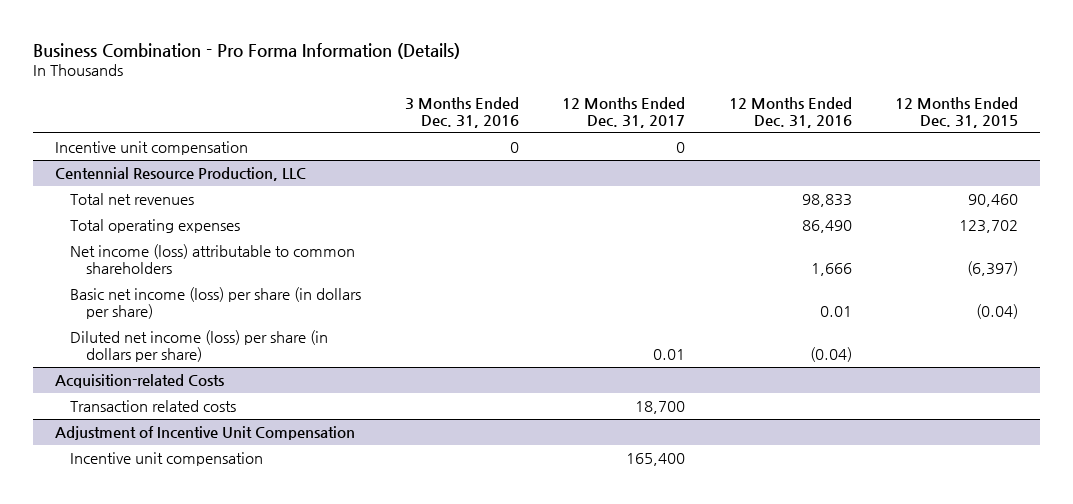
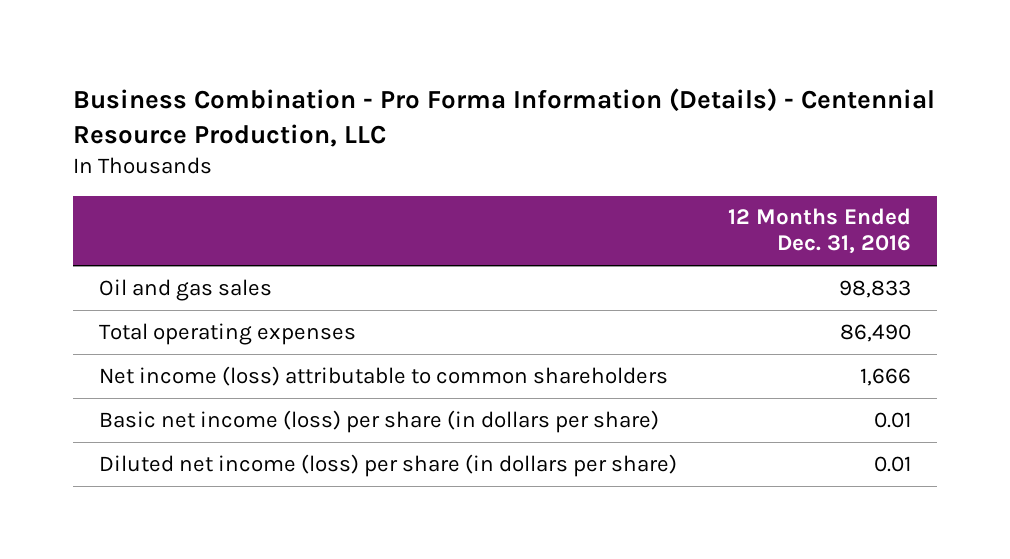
[32,42,460,59] Business Combination - Pro Forma Information (Details) -> [73,88,936,147] Business Combination - Pro Forma Information (Details) - Centennial Resource Production, LLC
[404,96,519,128] 3 Months Ended Dec. 31, 2016 -> none
[562,96,686,128] 12 Months Ended Dec. 31, 2017 -> none
[895,96,1019,128] 12 Months Ended Dec. 31, 2015 -> none
[54,141,248,156] Incentive unit compensation -> none
[54,167,306,182] Centennial Resource Production, LLC -> none
[70,193,195,206] Total net revenues -> [98,278,272,301] Oil and gas sales
[54,374,224,389] Acquisition-related Costs -> none
[70,400,237,413] Transaction related costs -> none
[54,426,355,441] Adjustment of Incentive Unit Compensation -> none
[70,452,264,467] Incentive unit compensation -> none
[809,347,852,363] (0.04) -> [874,455,912,472] 0.01

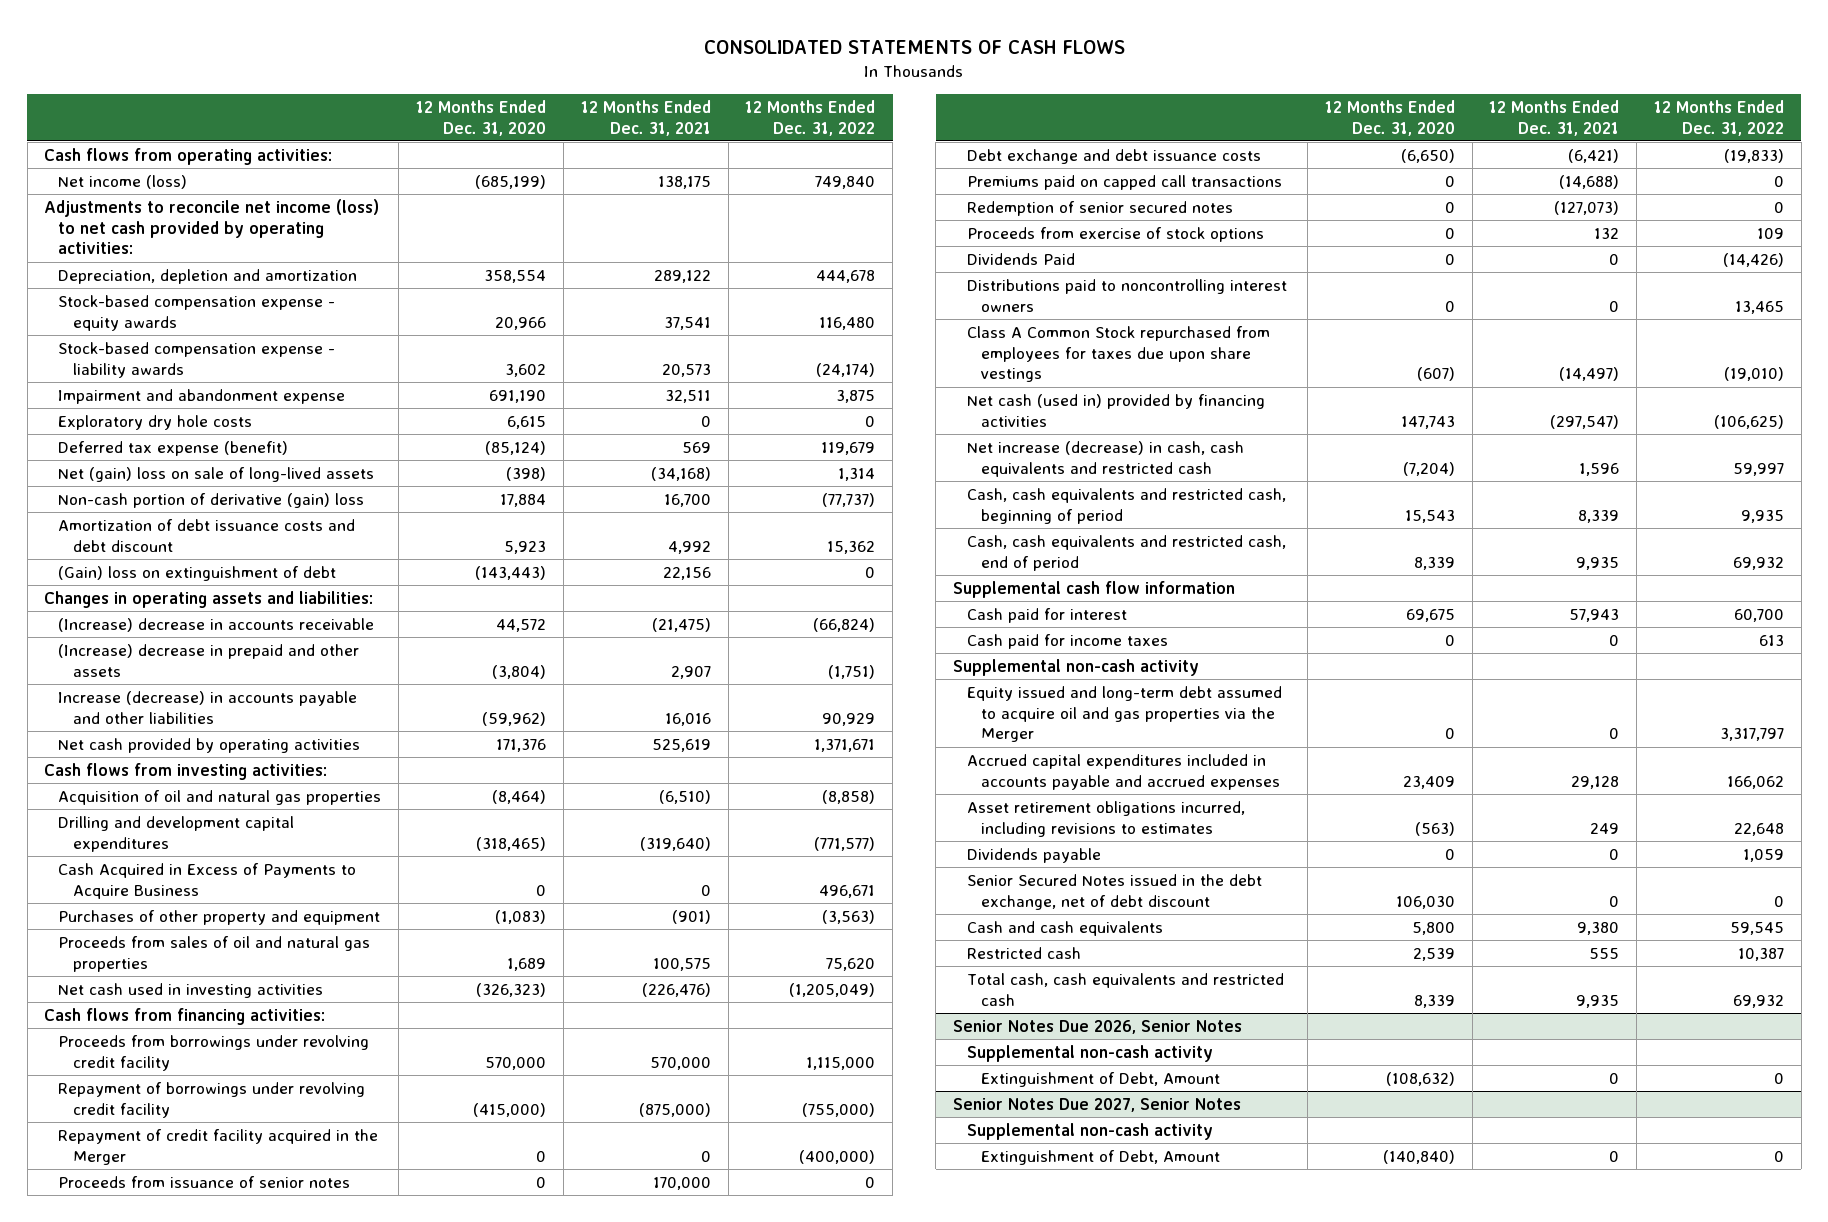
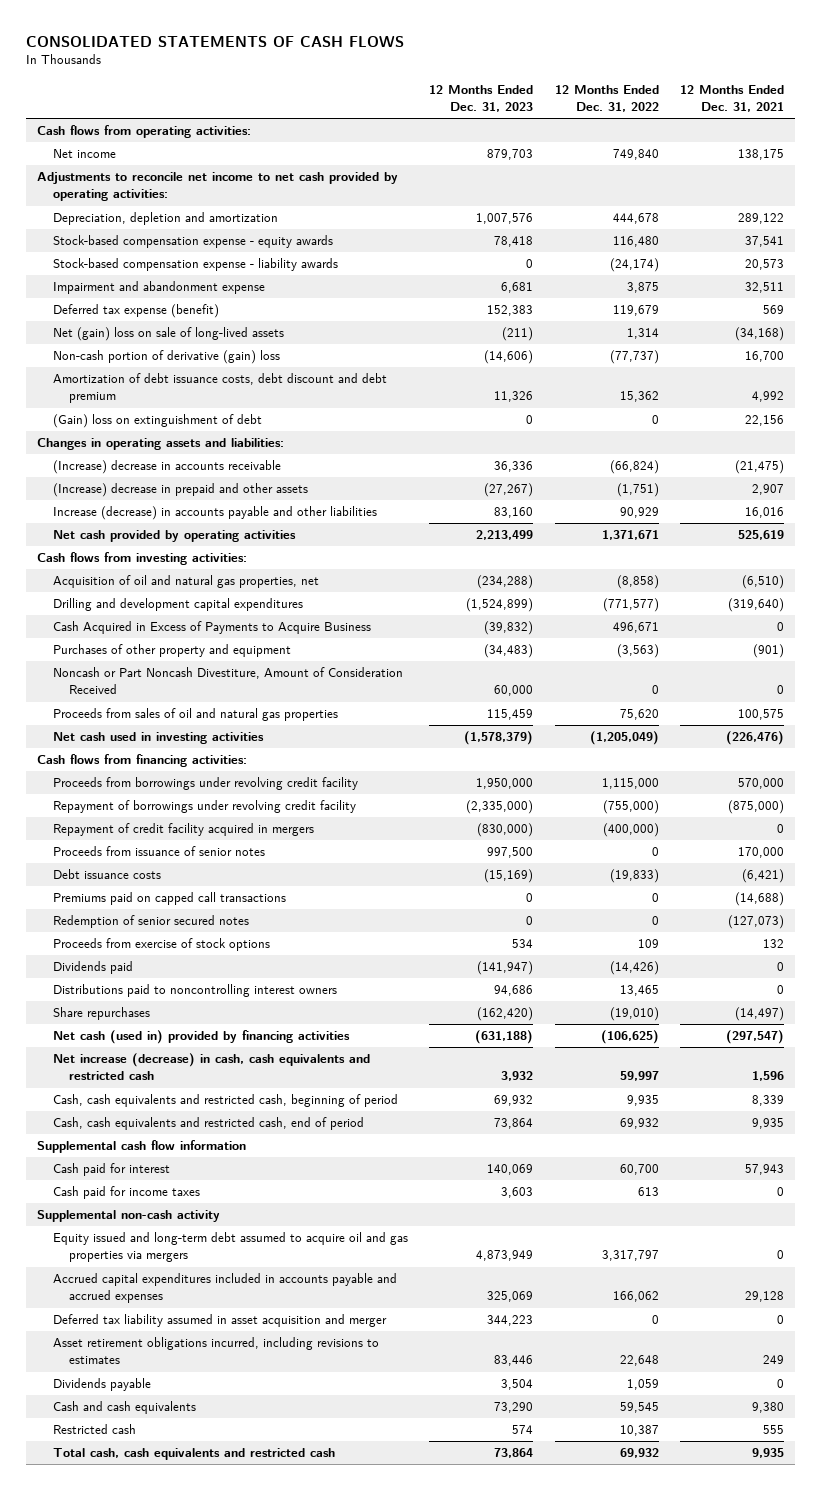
[416,99,547,136] 12 Months Ended Dec. 31, 2020 -> none
none -> [429,84,534,112] 12 Months Ended Dec. 31, 2023
[58,174,188,189] Net income (loss) -> [52,149,116,159] Net income
[44,198,380,255] Adjustments to reconcile net income (loss) to net cash provided by operating activities: -> [36,172,398,202] Adjustments to reconcile net income to net cash provided by operating activities:
[58,414,253,430] Exploratory dry hole costs -> none
[58,518,356,552] Amortization of debt issuance costs and debt discount -> [52,373,387,404] Amortization of debt issuance costs, debt discount and debt premium
[58,789,382,805] Acquisition of oil and natural gas properties -> [52,575,319,589] Acquisition of oil and natural gas properties, net
none -> [52,667,403,695] Noncash or Part Noncash Divestiture, Amount of Consideration Received
[58,1128,379,1165] Repayment of credit facility acquired in the Merger -> [52,823,314,837] Repayment of credit facility acquired in mergers
[967,148,1262,164] Debt exchange and debt issuance costs -> [52,869,161,880] Debt issuance costs
[967,252,1076,265] Dividends Paid -> [52,961,133,975] Dividends paid
[967,325,1271,383] Class A Common Stock repurchased from employees for taxes due upon share vestings -> [52,1007,150,1021] Share repurchases
[967,685,1283,743] Equity issued and long-term debt assumed to acquire oil and gas properties via the Merger -> [52,1232,408,1263] Equity issued and long-term debt assumed to acquire oil and gas properties via mergers
none -> [52,1314,387,1328] Deferred tax liability assumed in asset acquisition and merger
[967,873,1263,910] Senior Secured Notes issued in the debt exchange, net of debt discount -> none
[952,1019,1242,1034] Senior Notes Due 2026, Senior Notes -> none
[967,1044,1214,1062] Supplemental non-cash activity -> none
[981,1071,1221,1087] Extinguishment of Debt, Amount -> none
[952,1097,1241,1112] Senior Notes Due 2027, Senior Notes -> none
[967,1122,1214,1140] Supplemental non-cash activity -> none
[981,1149,1221,1165] Extinguishment of Debt, Amount -> none

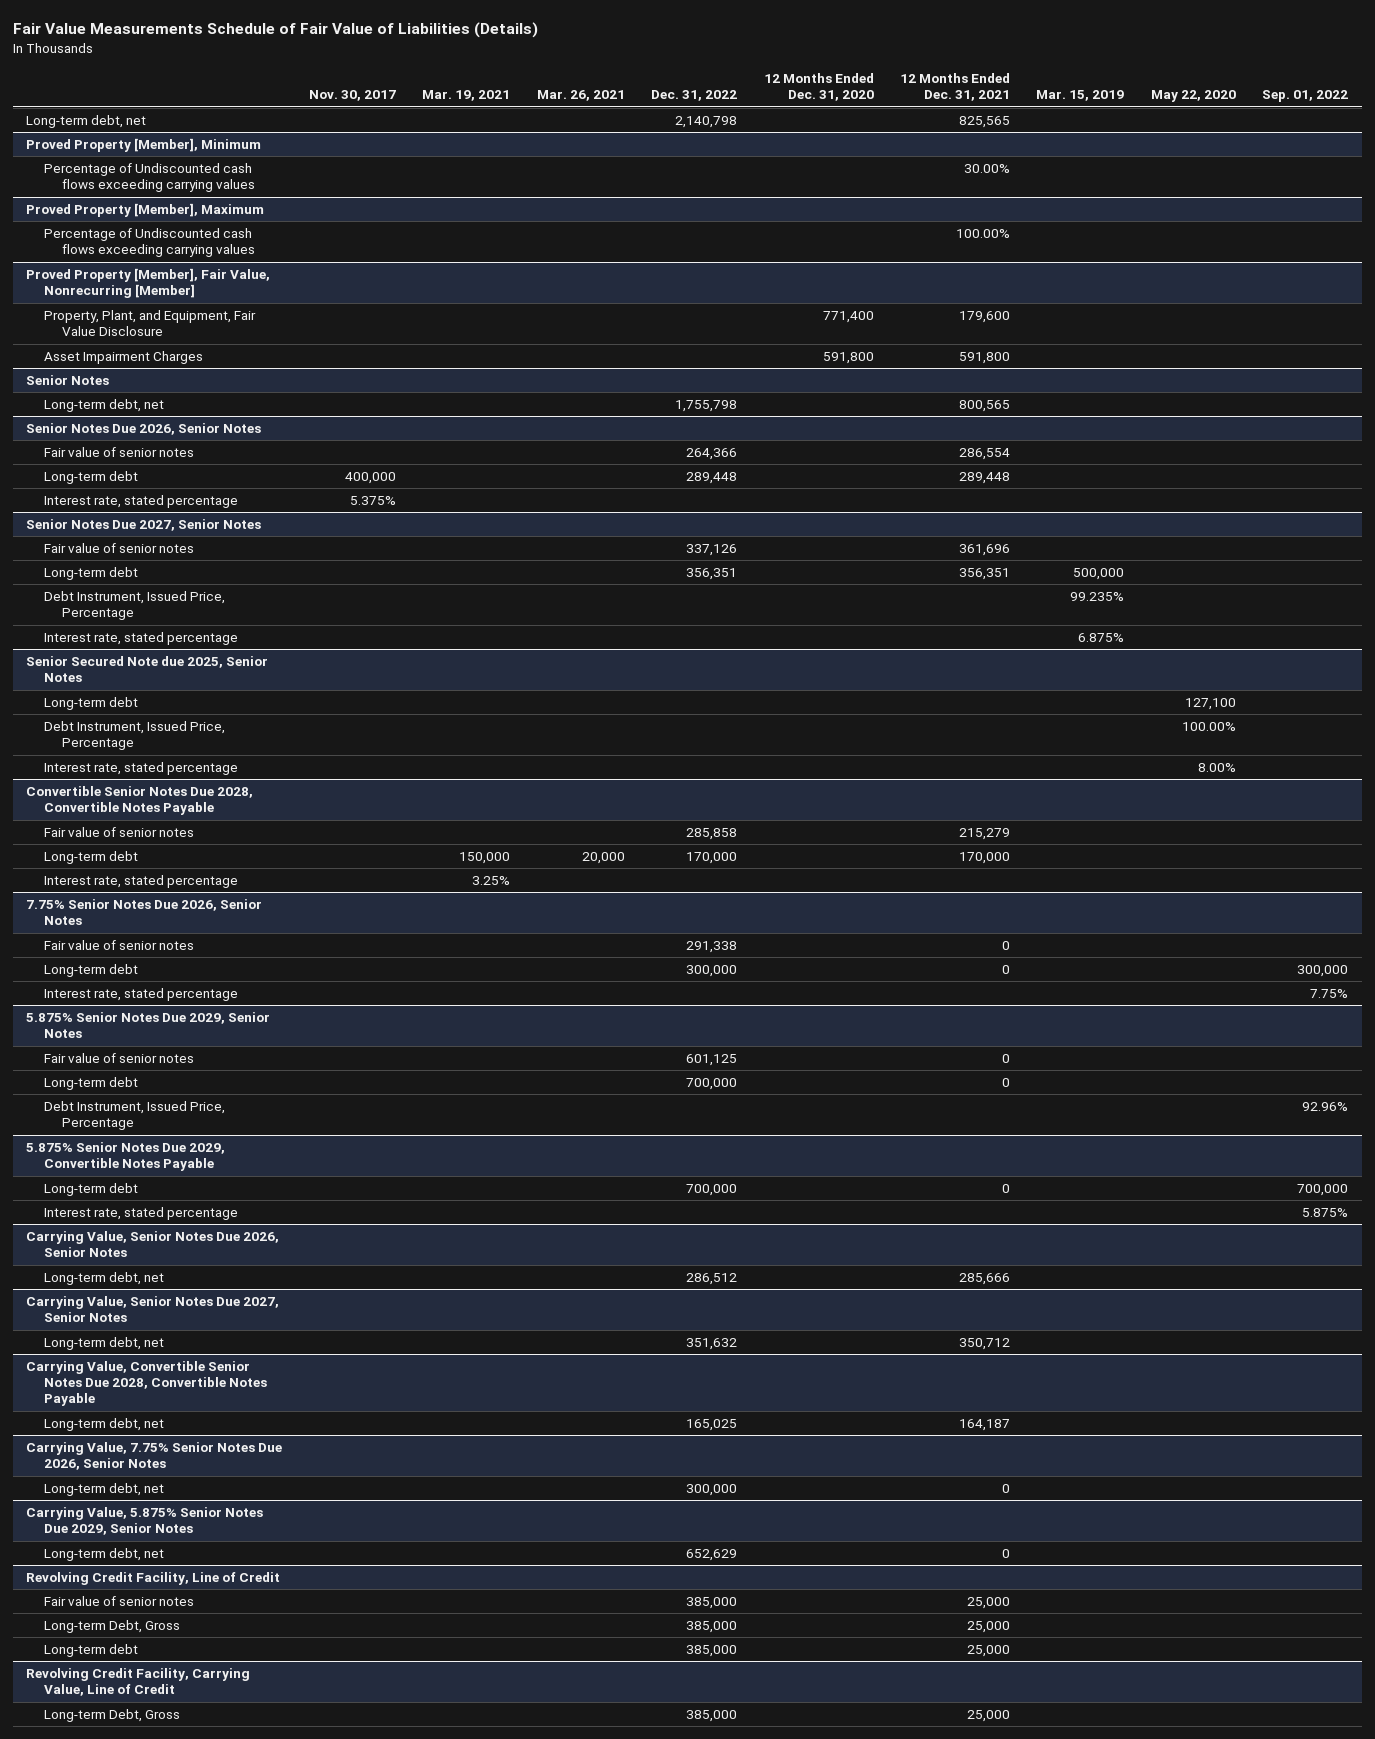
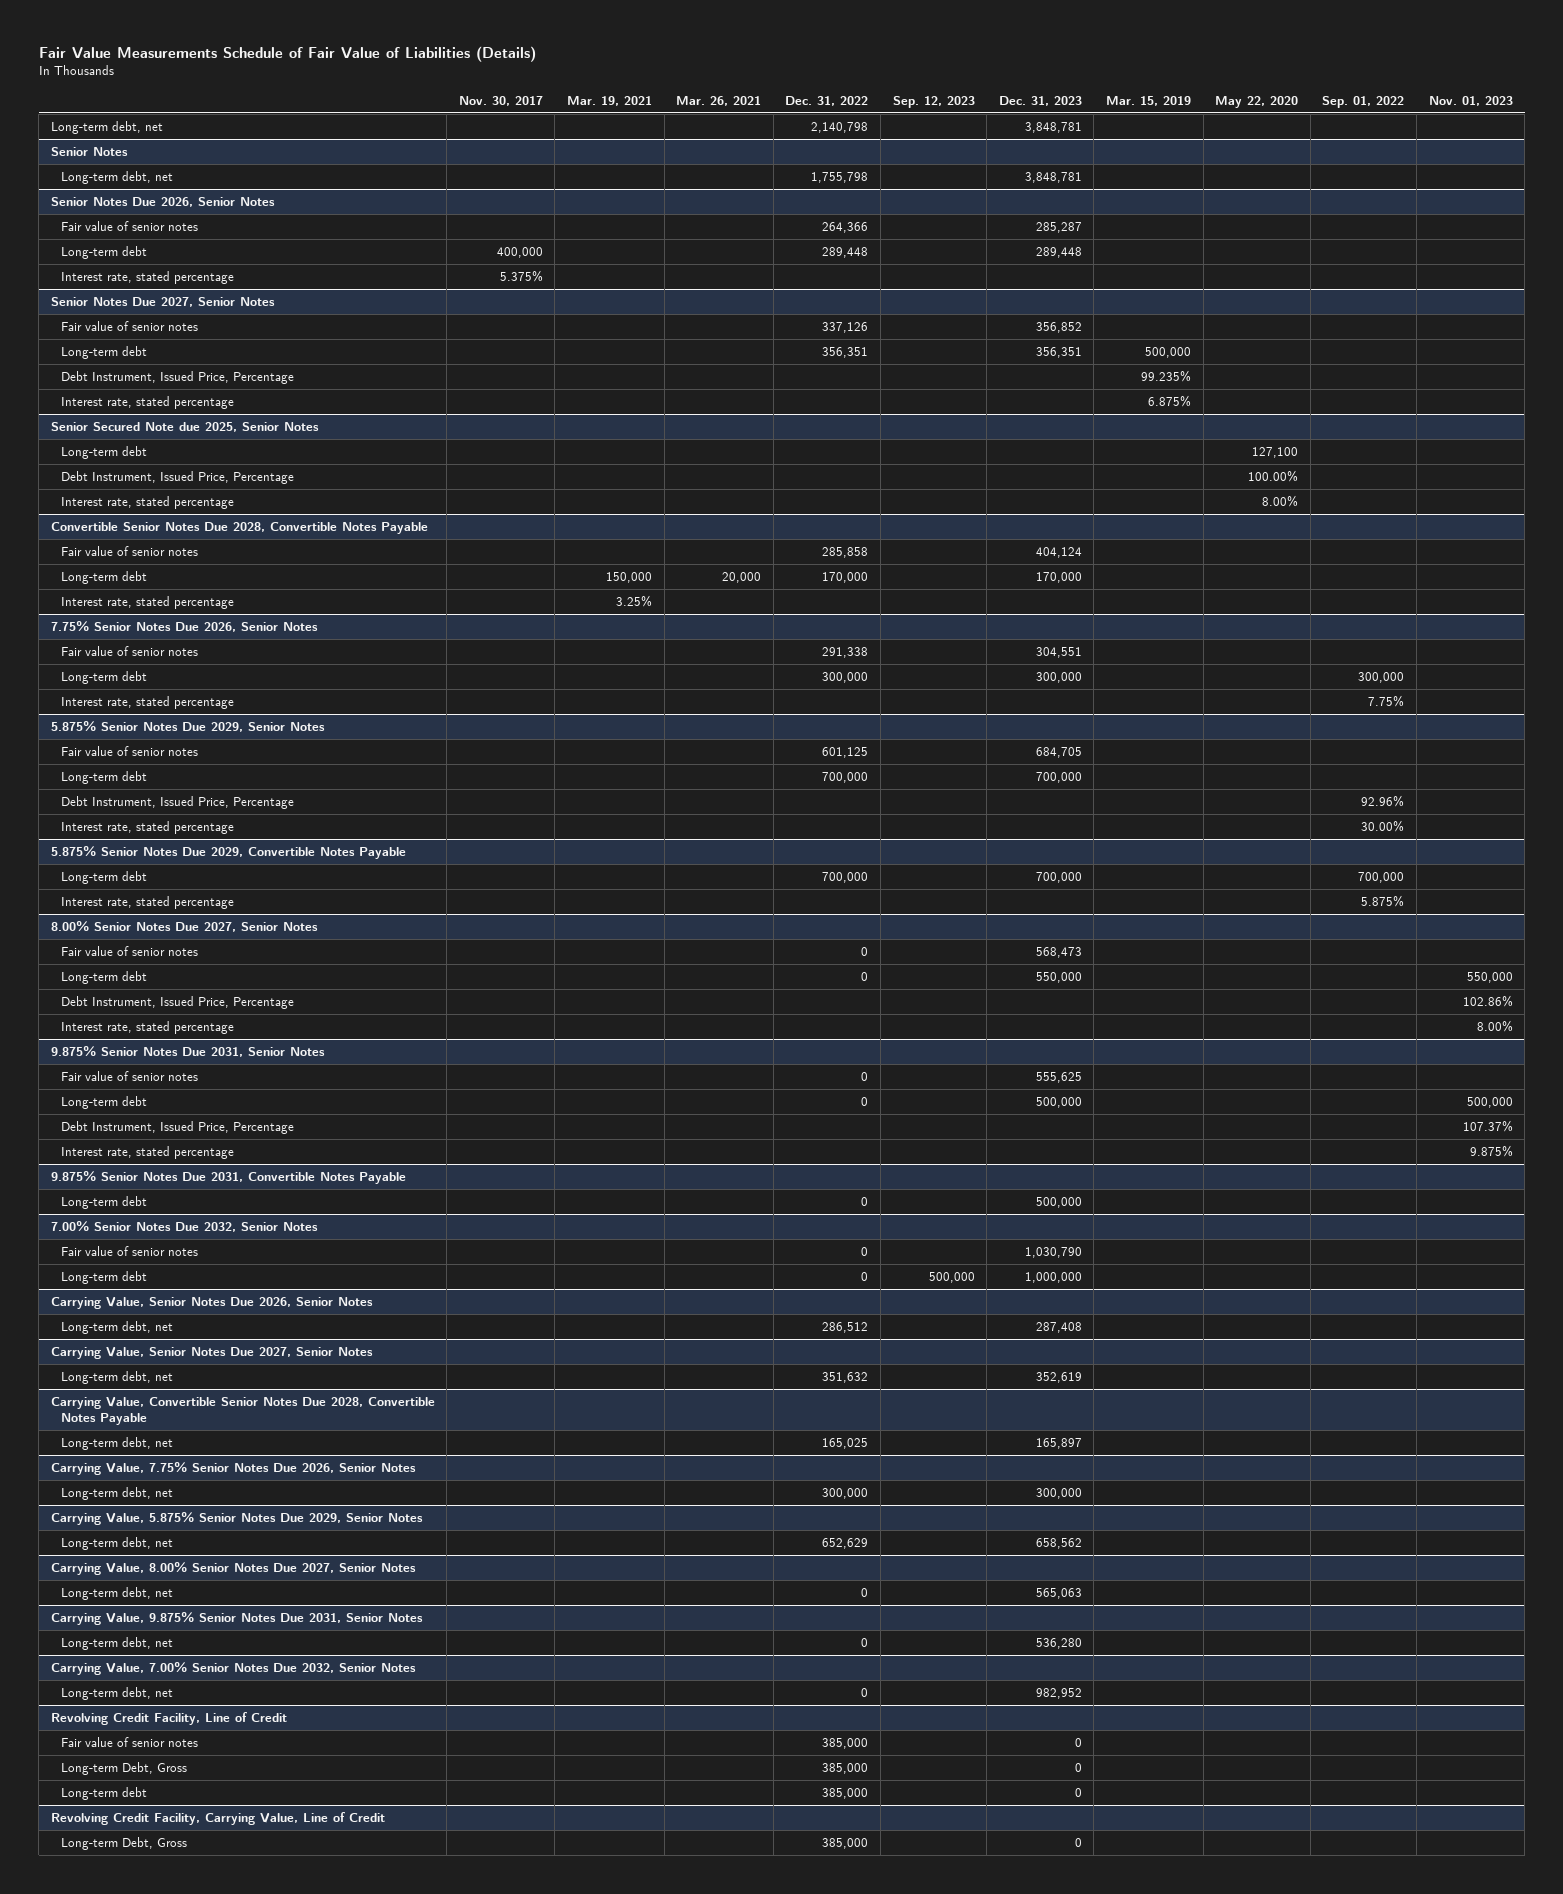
[763,73,874,102] 12 Months Ended Dec. 31, 2020 -> none
[900,73,1011,102] 12 Months Ended Dec. 31, 2021 -> none
none -> [892,95,975,108] Sep. 12, 2023
none -> [998,95,1082,106] Dec. 31, 2023
none -> [1428,95,1513,106] Nov. 01, 2023
[26,138,262,153] Proved Property [Member], Minimum -> none
[44,163,255,193] Percentage of Undiscounted cash flows exceeding carrying values -> none
[26,203,265,218] Proved Property [Member], Maximum -> none
[44,228,255,258] Percentage of Undiscounted cash flows exceeding carrying values -> none
[26,268,271,299] Proved Property [Member], Fair Value, Nonrecurring [Member] -> none
[44,310,257,337] Property, Plant, and Equipment, Fair Value Disclosure -> none
[44,351,204,365] Asset Impairment Charges -> none
none -> [60,821,234,835] Interest rate, stated percentage
none -> [50,921,318,933] 8.00% Senior Notes Due 2027, Senior Notes
none -> [60,946,198,957] Fair value of senior notes
none -> [60,971,147,985] Long-term debt
none -> [60,996,294,1010] Debt Instrument, Issued Price, Percentage
none -> [60,1021,234,1035] Interest rate, stated percentage
none -> [50,1046,325,1058] 9.875% Senior Notes Due 2031, Senior Notes
none -> [60,1071,198,1082] Fair value of senior notes
none -> [60,1096,147,1110] Long-term debt
none -> [60,1121,294,1135] Debt Instrument, Issued Price, Percentage
none -> [60,1146,234,1160] Interest rate, stated percentage
none -> [50,1171,406,1185] 9.875% Senior Notes Due 2031, Convertible Notes Payable
none -> [60,1196,147,1210] Long-term debt
none -> [50,1221,318,1233] 7.00% Senior Notes Due 2032, Senior Notes
none -> [60,1246,198,1257] Fair value of senior notes
none -> [60,1271,147,1285] Long-term debt
none -> [50,1562,416,1576] Carrying Value, 8.00% Senior Notes Due 2027, Senior Notes
none -> [60,1587,173,1601] Long-term debt, net
none -> [50,1612,423,1626] Carrying Value, 9.875% Senior Notes Due 2031, Senior Notes
none -> [60,1637,173,1651] Long-term debt, net
none -> [50,1662,416,1676] Carrying Value, 7.00% Senior Notes Due 2032, Senior Notes
none -> [60,1687,173,1701] Long-term debt, net

